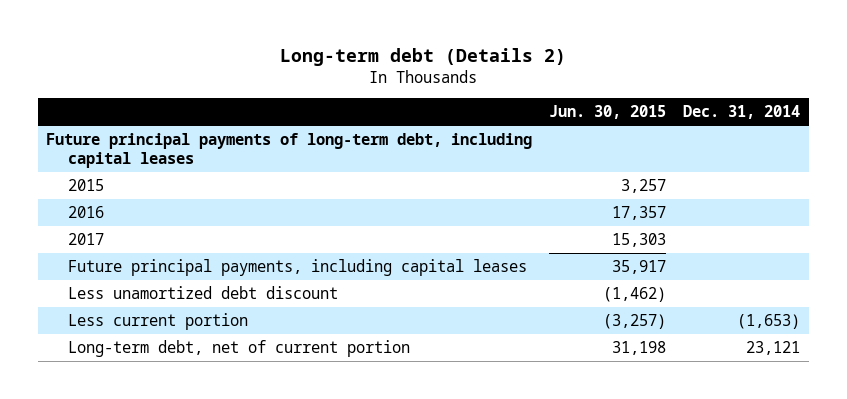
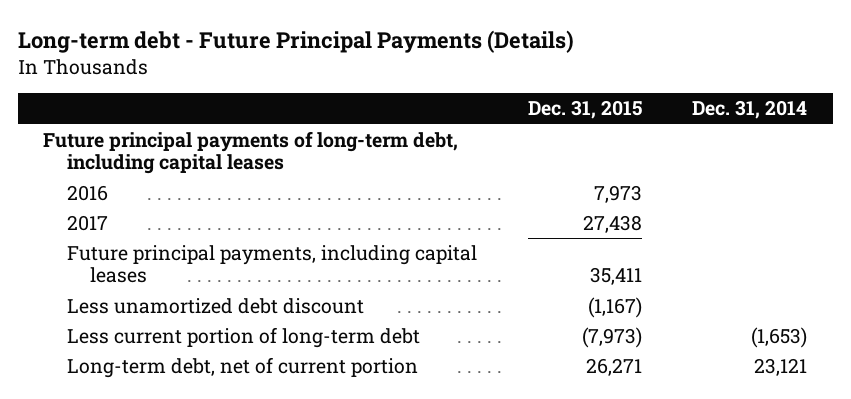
[280,47,567,66] Long-term debt (Details 2) -> [17,29,574,53] Long-term debt - Future Principal Payments (Details)
[549,105,667,120] Jun. 30, 2015 -> none
none -> [527,100,642,120] Dec. 31, 2015
[67,179,104,192] 2015 -> none
[67,313,248,331] Less current portion -> [66,327,420,349] Less current portion of long-term debt

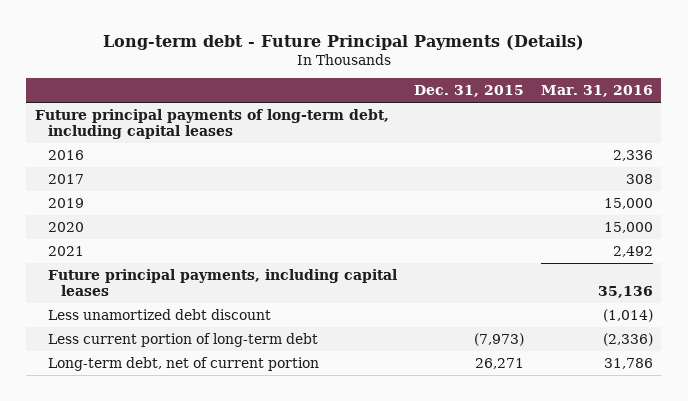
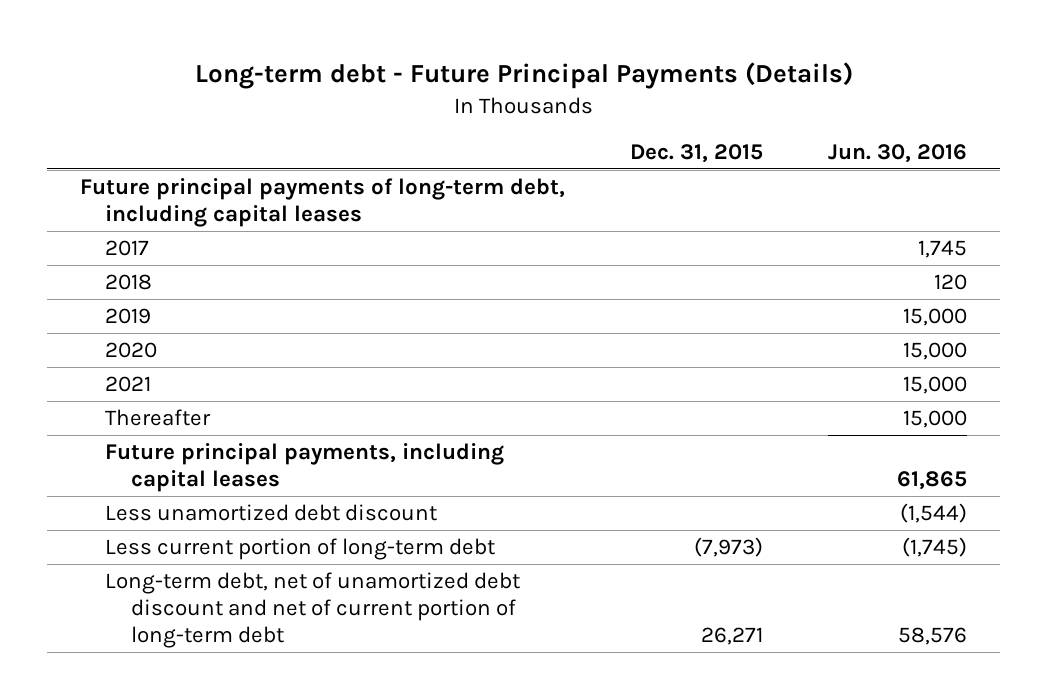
[540,85,653,98] Mar. 31, 2016 -> none
none -> [828,143,968,163] Jun. 30, 2016
[47,149,84,160] 2016 -> none
none -> [105,273,153,290] 2018
none -> [105,408,212,426] Thereafter
[47,356,319,371] Long-term debt, net of current portion -> [105,571,521,649] Long-term debt, net of unamortized debt discount and net of current portion of long-term debt

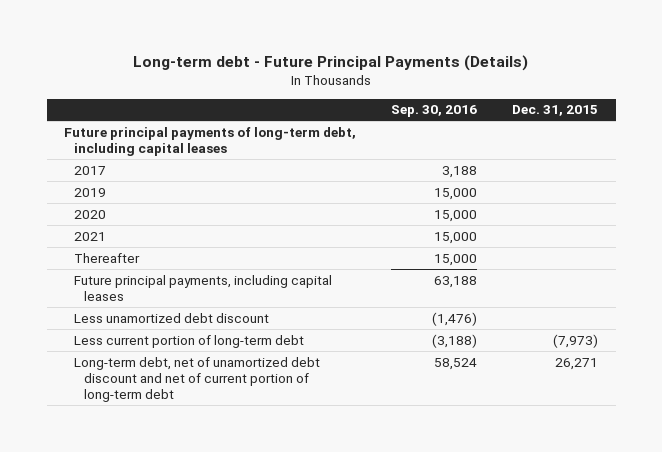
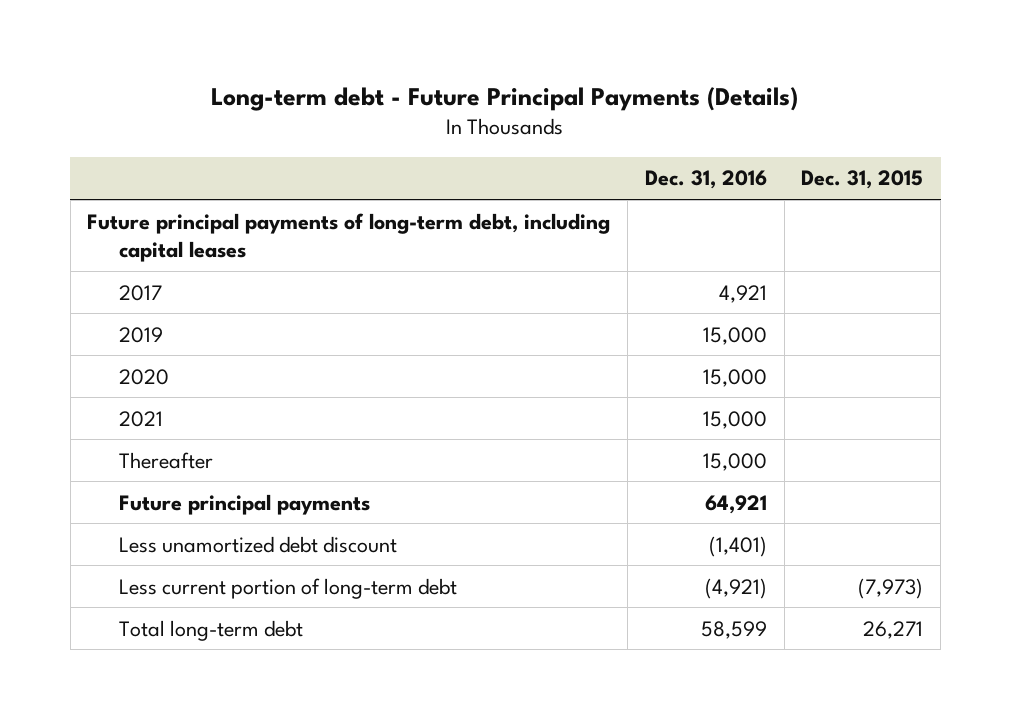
[391,105,478,118] Sep. 30, 2016 -> none
none -> [644,170,767,190] Dec. 31, 2016
[74,274,333,301] Future principal payments, including capital leases -> [119,493,371,515] Future principal payments
[74,356,321,403] Long-term debt, net of unamortized debt discount and net of current portion of long-term debt -> [119,619,304,641] Total long-term debt

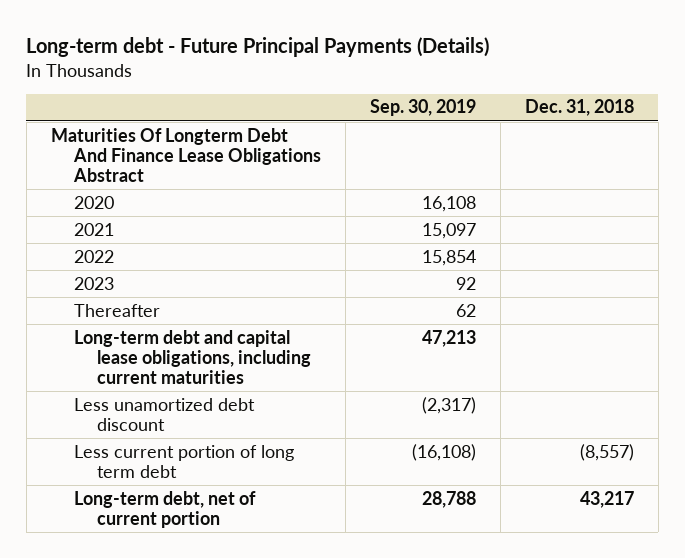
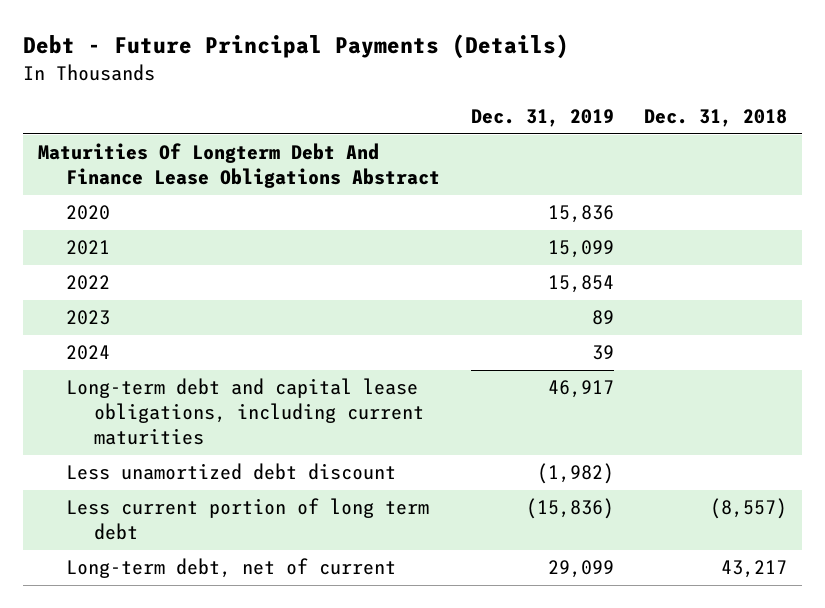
[26,37,490,58] Long-term debt - Future Principal Payments (Details) -> [23,34,570,60] Debt - Future Principal Payments (Details)
[369,99,476,117] Sep. 30, 2019 -> none
none -> [470,109,614,128] Dec. 31, 2019
[73,303,160,317] Thereafter -> none
none -> [66,345,111,361] 2024
[73,490,256,528] Long-term debt, net of current portion -> [66,558,397,579] Long-term debt, net of current

